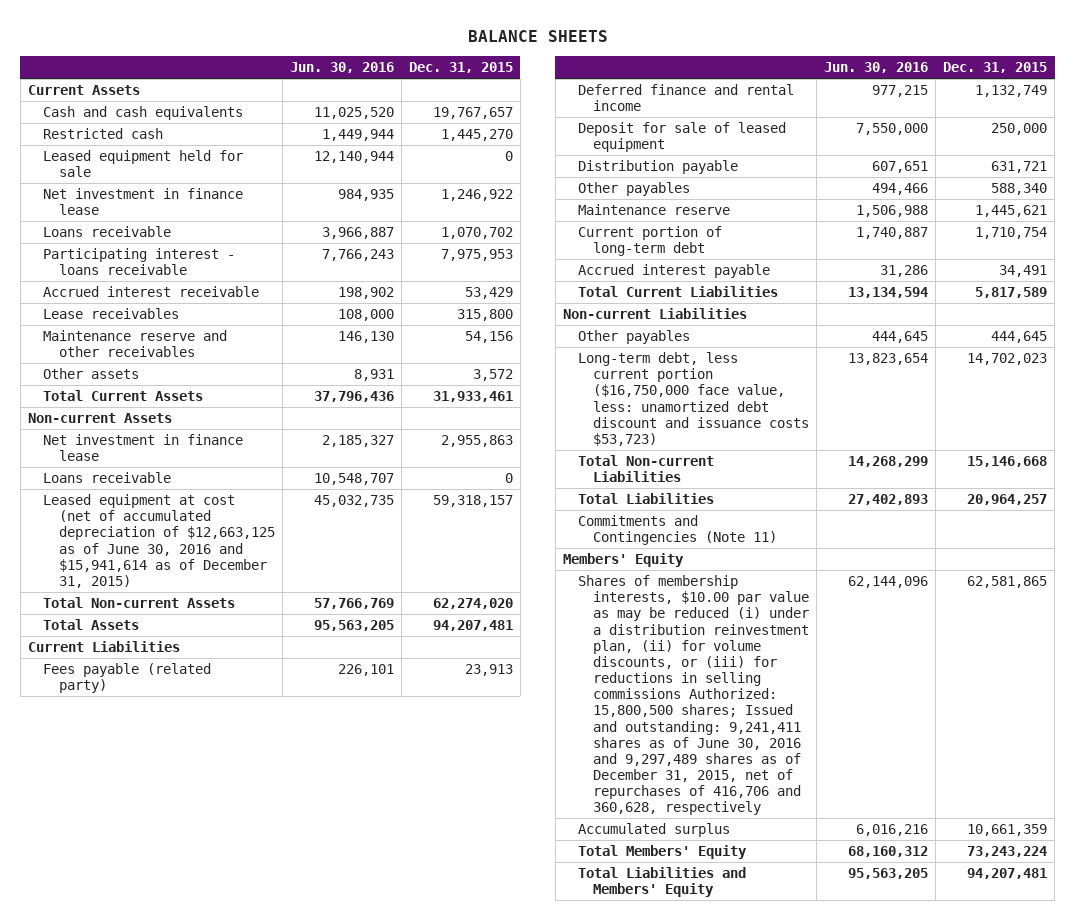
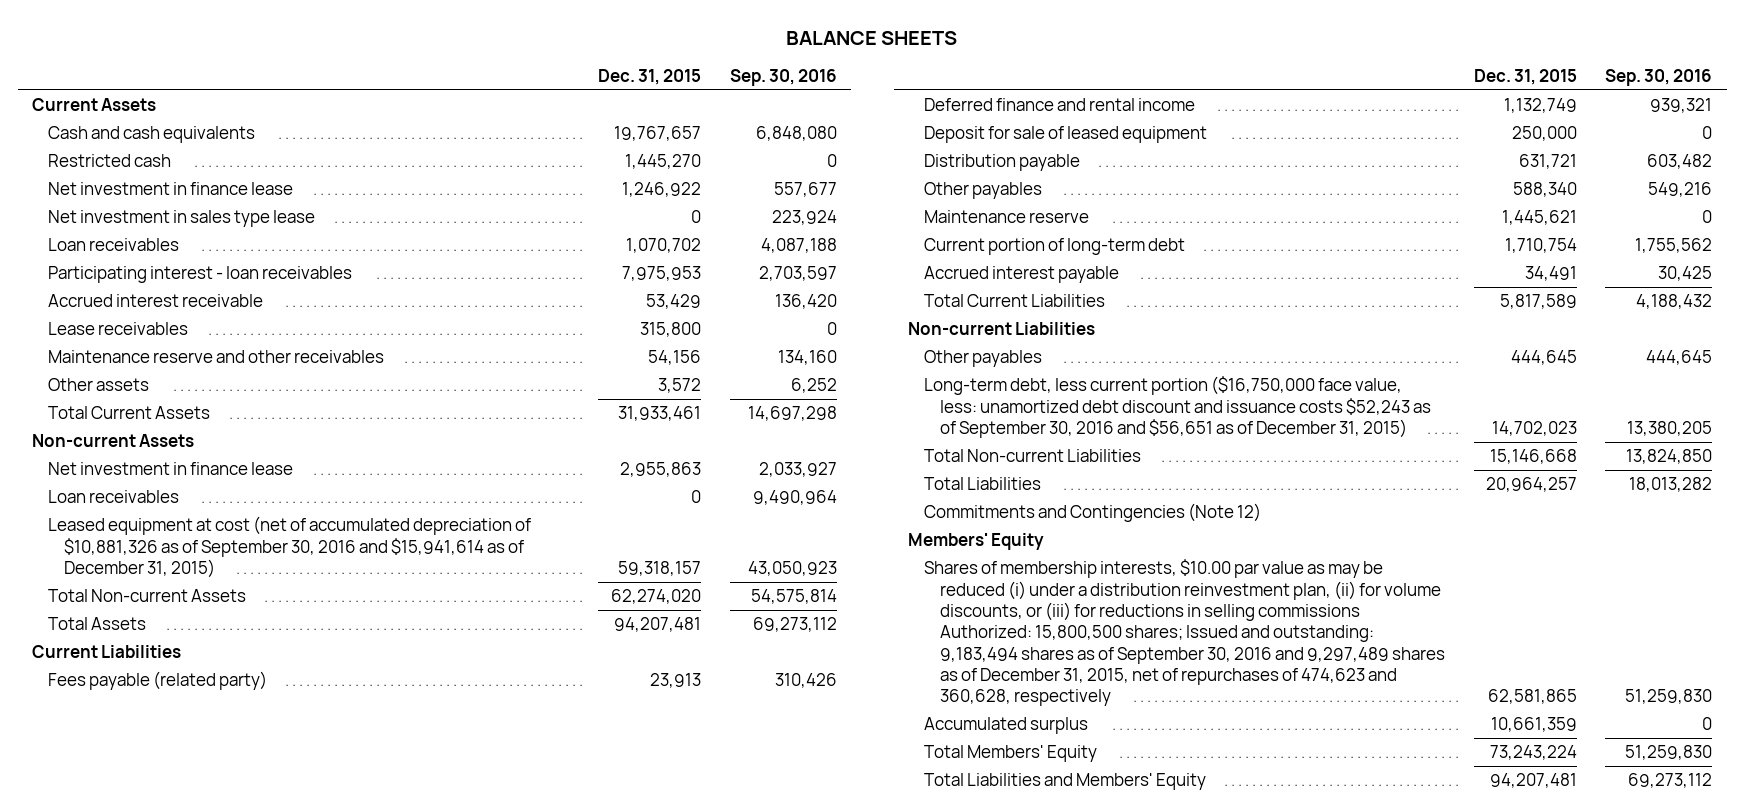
[289,62,394,74] Jun. 30, 2016 -> none
none -> [729,69,837,87] Sep. 30, 2016
[43,150,244,178] Leased equipment held for sale -> none
none -> [48,210,316,228] Net investment in sales type lease
[43,226,172,238] Loans receivable -> [48,238,180,252] Loan receivables
[43,248,236,276] Participating interest - loans receivable -> [48,266,353,284] Participating interest - loan receivables
[43,472,172,484] Loans receivable -> [48,490,180,504] Loan receivables
[43,494,275,588] Leased equipment at cost (net of accumulated depreciation of $12,663,125 as of June 30, 2016 and $15,941,614 as of December 31, 2015) -> [48,516,532,578] Leased equipment at cost (net of accumulated depreciation of $10,881,326 as of September 30, 2016 and $15,941,614 as of December 31, 2015)
[578,352,810,446] Long-term debt, less current portion ($16,750,000 face value, less: unamortized debt discount and issuance costs $53,723) -> [924,376,1431,438] Long-term debt, less current portion ($16,750,000 face value, less: unamortized debt discount and issuance costs $52,243 as of September 30, 2016 and $56,651 as of December 31, 2015)
[578,515,778,546] Commitments and Contingencies (Note 11) -> [924,503,1262,523] Commitments and Contingencies (Note 12)
[578,575,810,816] Shares of membership interests, $10.00 par value as may be reduced (i) under a distribution reinvestment plan, (ii) for volume discounts, or (iii) for reductions in selling commissions Authorized: 15,800,500 shares; Issued and outstanding: 9,241,411 shares as of June 30, 2016 and 9,297,489 shares as of December 31, 2015, net of repurchases of 416,706 and 360,628, respectively -> [924,559,1445,707] Shares of membership interests, $10.00 par value as may be reduced (i) under a distribution reinvestment plan, (ii) for volume discounts, or (iii) for reductions in selling commissions Authorized: 15,800,500 shares; Issued and outstanding: 9,183,494 shares as of September 30, 2016 and 9,297,489 shares as of December 31, 2015, net of repurchases of 474,623 and 360,628, respectively

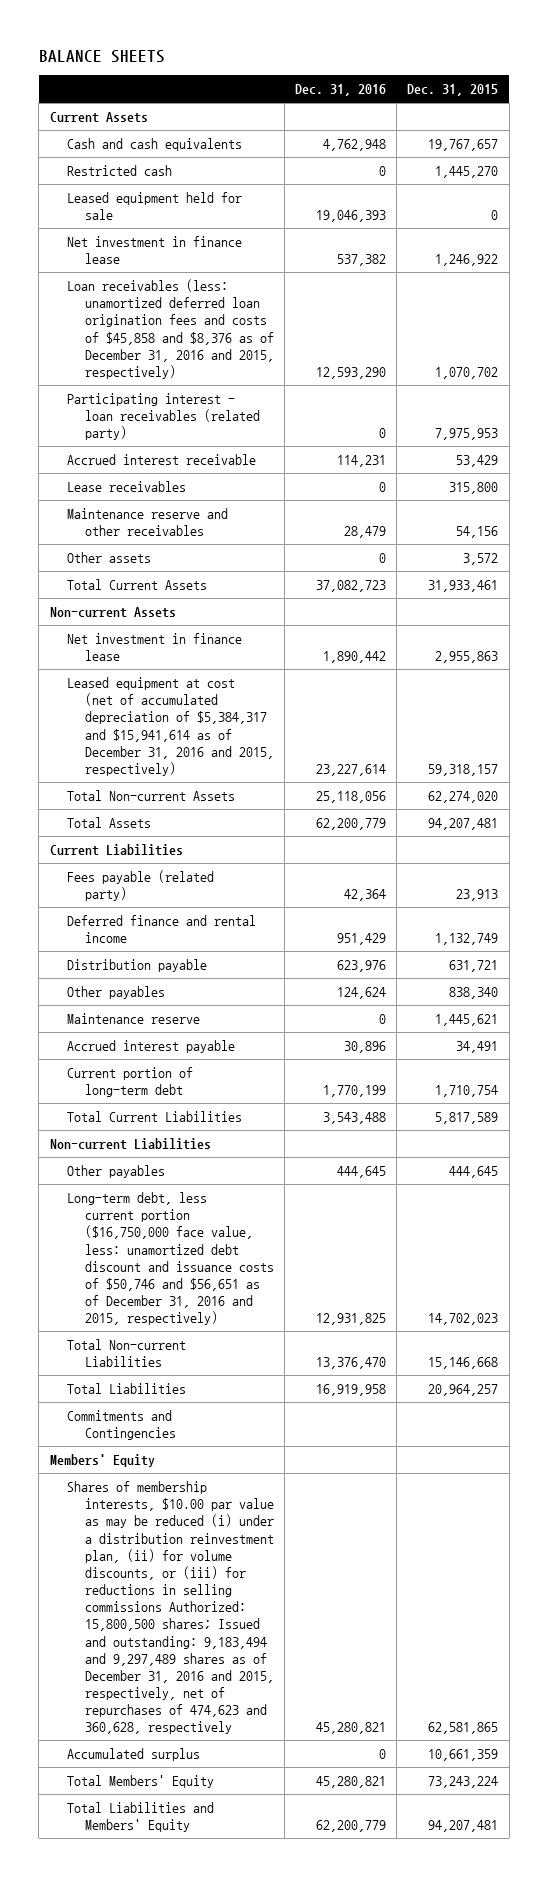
[729,69,837,87] Sep. 30, 2016 -> none
none -> [295,84,387,97] Dec. 31, 2016
none -> [67,192,243,221] Leased equipment held for sale
[48,210,316,228] Net investment in sales type lease -> none
[48,238,180,252] Loan receivables -> [67,279,274,379] Loan receivables (less: unamortized deferred loan origination fees and costs of $45,858 and $8,376 as of December 31, 2016 and 2015, respectively)
[48,266,353,284] Participating interest - loan receivables -> [67,393,260,441] Participating interest - loan receivables (related party)
[48,490,180,504] Loan receivables -> none
[48,516,532,578] Leased equipment at cost (net of accumulated depreciation of $10,881,326 as of September 30, 2016 and $15,941,614 as of December 31, 2015) -> [67,677,274,776] Leased equipment at cost (net of accumulated depreciation of $5,384,317 and $15,941,614 as of December 31, 2016 and 2015, respectively)
[924,126,1208,144] Deposit for sale of leased equipment -> none
[1512,182,1577,198] 588,340 -> [449,987,499,1000] 838,340
[924,238,1186,256] Current portion of long-term debt -> [67,1067,194,1098] Current portion of long-term debt
[924,376,1431,438] Long-term debt, less current portion ($16,750,000 face value, less: unamortized debt discount and issuance costs $52,243 as of September 30, 2016 and $56,651 as of December 31, 2015) -> [67,1192,274,1326] Long-term debt, less current portion ($16,750,000 face value, less: unamortized debt discount and issuance costs of $50,746 and $56,651 as of December 31, 2016 and 2015, respectively)
[924,503,1262,523] Commitments and Contingencies (Note 12) -> [67,1410,176,1441] Commitments and Contingencies
[924,559,1445,707] Shares of membership interests, $10.00 par value as may be reduced (i) under a distribution reinvestment plan, (ii) for volume discounts, or (iii) for reductions in selling commissions Authorized: 15,800,500 shares; Issued and outstanding: 9,183,494 shares as of September 30, 2016 and 9,297,489 shares as of December 31, 2015, net of repurchases of 474,623 and 360,628, respectively -> [67,1481,274,1735] Shares of membership interests, $10.00 par value as may be reduced (i) under a distribution reinvestment plan, (ii) for volume discounts, or (iii) for reductions in selling commissions Authorized: 15,800,500 shares; Issued and outstanding: 9,183,494 and 9,297,489 shares as of December 31, 2016 and 2015, respectively, net of repurchases of 474,623 and 360,628, respectively

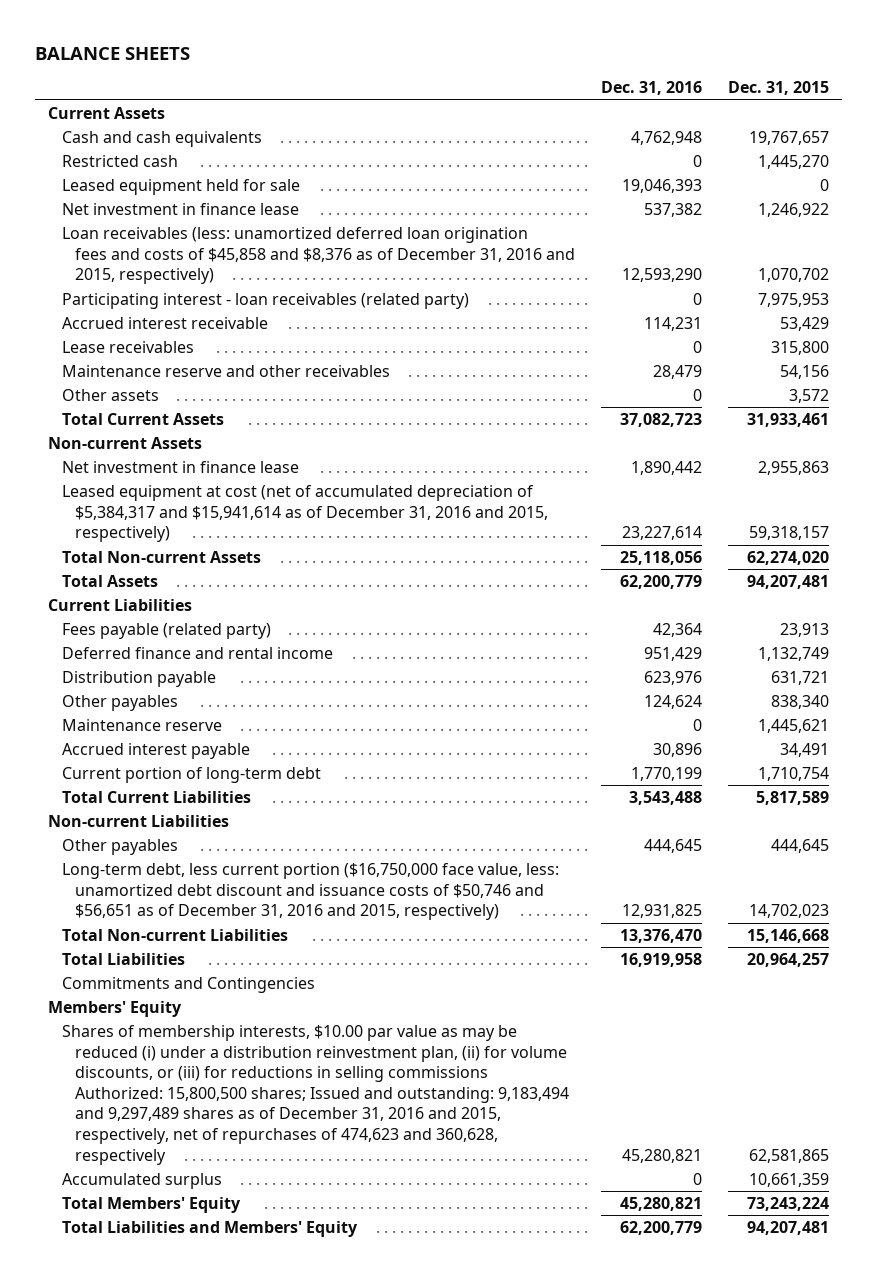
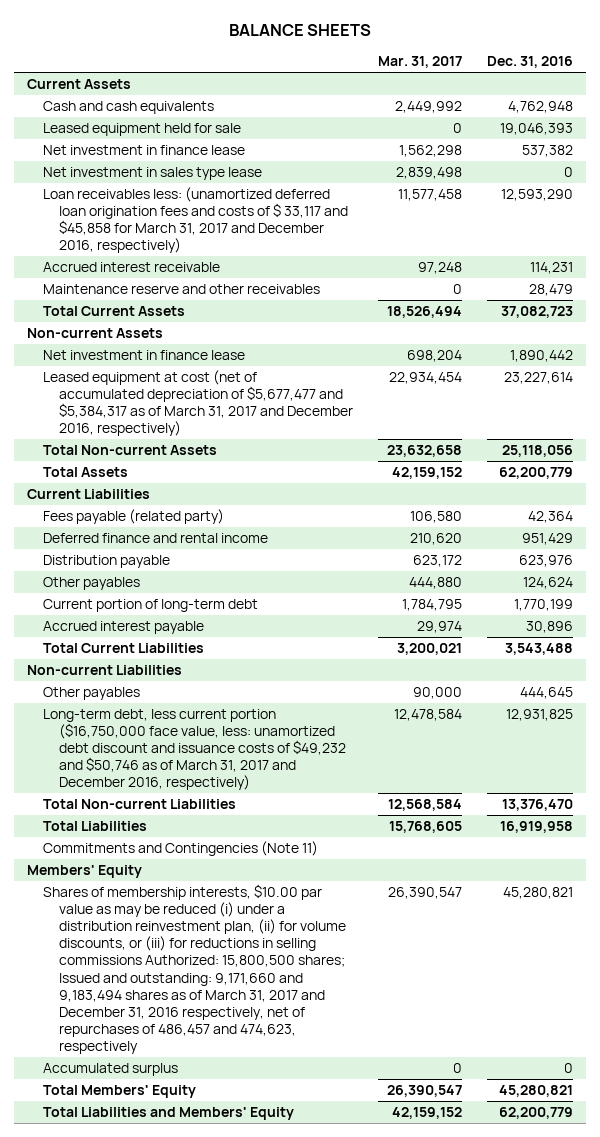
[728,81,830,96] Dec. 31, 2015 -> none
none -> [378,56,463,69] Mar. 31, 2017
[61,154,178,167] Restricted cash -> none
[61,292,469,309] Participating interest - loan receivables (related party) -> none
none -> [42,167,262,181] Net investment in sales type lease
[61,226,576,285] Loan receivables (less: unamortized deferred loan origination fees and costs of $45,858 and $8,376 as of December 31, 2016 and 2015, respectively) -> [42,187,348,254] Loan receivables less: (unamortized deferred loan origination fees and costs of $ 33,117 and $45,858 for March 31, 2017 and December 2016, respectively)
[61,340,194,353] Lease receivables -> none
[61,388,159,401] Other assets -> none
[61,484,549,543] Leased equipment at cost (net of accumulated depreciation of $5,384,317 and $15,941,614 as of December 31, 2016 and 2015, respectively) -> [42,370,353,437] Leased equipment at cost (net of accumulated depreciation of $5,677,477 and $5,384,317 as of March 31, 2017 and December 2016, respectively)
[61,718,222,731] Maintenance reserve -> none
[61,742,250,759] Accrued interest payable -> [42,621,204,635] Accrued interest payable
[61,862,559,921] Long-term debt, less current portion ($16,750,000 face value, less: unamortized debt discount and issuance costs of $50,746 and $56,651 as of December 31, 2016 and 2015, respectively) -> [42,709,346,791] Long-term debt, less current portion ($16,750,000 face value, less: unamortized debt discount and issuance costs of $49,232 and $50,746 as of March 31, 2017 and December 2016, respectively)
[61,976,315,993] Commitments and Contingencies -> [42,841,318,857] Commitments and Contingencies (Note 11)
[61,1024,570,1165] Shares of membership interests, $10.00 par value as may be reduced (i) under a distribution reinvestment plan, (ii) for volume discounts, or (iii) for reductions in selling commissions Authorized: 15,800,500 shares; Issued and outstanding: 9,183,494 and 9,297,489 shares as of December 31, 2016 and 2015, respectively, net of repurchases of 474,623 and 360,628, respectively -> [42,884,346,1054] Shares of membership interests, $10.00 par value as may be reduced (i) under a distribution reinvestment plan, (ii) for volume discounts, or (iii) for reductions in selling commissions Authorized: 15,800,500 shares; Issued and outstanding: 9,171,660 and 9,183,494 shares as of March 31, 2017 and December 31, 2016 respectively, net of repurchases of 486,457 and 474,623, respectively

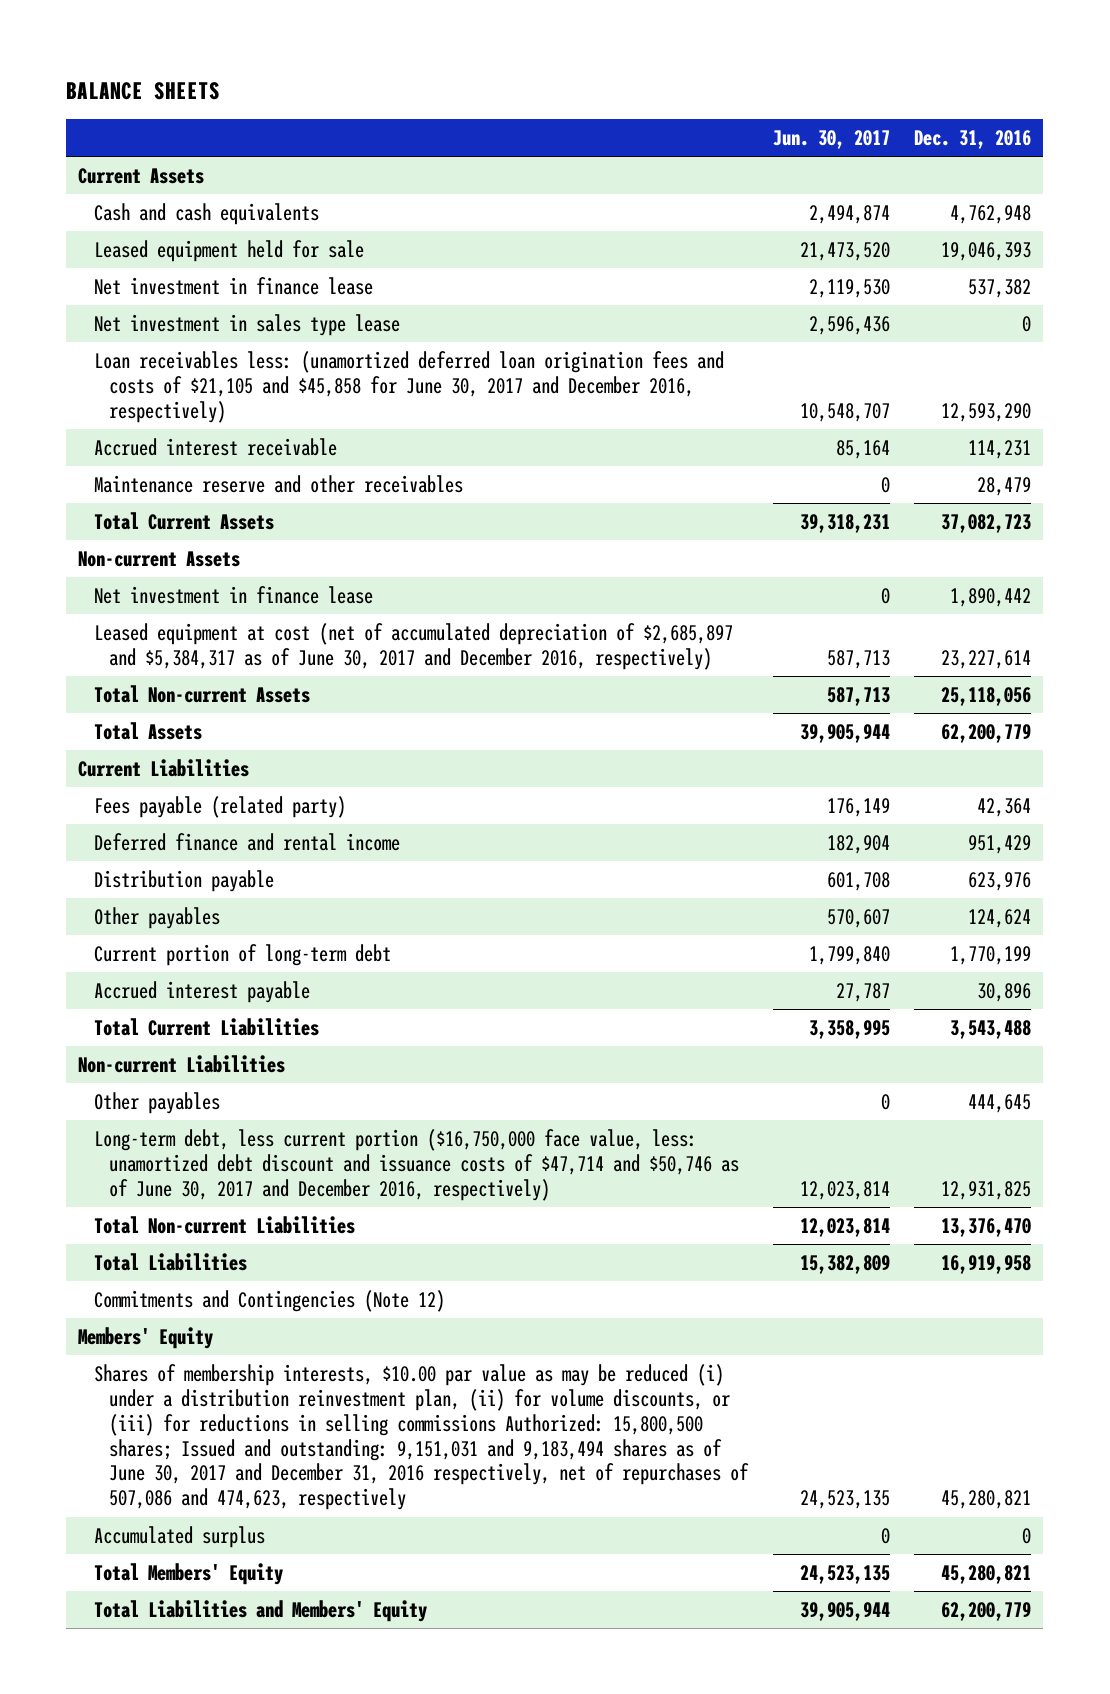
[378,56,463,69] Mar. 31, 2017 -> none
none -> [772,130,890,150] Jun. 30, 2017
[42,187,348,254] Loan receivables less: (unamortized deferred loan origination fees and costs of $ 33,117 and $45,858 for March 31, 2017 and December 2016, respectively) -> [93,350,724,423] Loan receivables less: (unamortized deferred loan origination fees and costs of $21,105 and $45,858 for June 30, 2017 and December 2016, respectively)
[42,370,353,437] Leased equipment at cost (net of accumulated depreciation of $5,677,477 and $5,384,317 as of March 31, 2017 and December 2016, respectively) -> [93,622,733,670] Leased equipment at cost (net of accumulated depreciation of $2,685,897 and $5,384,317 as of June 30, 2017 and December 2016, respectively)
[42,709,346,791] Long-term debt, less current portion ($16,750,000 face value, less: unamortized debt discount and issuance costs of $49,232 and $50,746 as of March 31, 2017 and December 2016, respectively) -> [93,1128,740,1201] Long-term debt, less current portion ($16,750,000 face value, less: unamortized debt discount and issuance costs of $47,714 and $50,746 as of June 30, 2017 and December 2016, respectively)
[42,841,318,857] Commitments and Contingencies (Note 11) -> [93,1289,445,1312] Commitments and Contingencies (Note 12)
[42,884,346,1054] Shares of membership interests, $10.00 par value as may be reduced (i) under a distribution reinvestment plan, (ii) for volume discounts, or (iii) for reductions in selling commissions Authorized: 15,800,500 shares; Issued and outstanding: 9,171,660 and 9,183,494 shares as of March 31, 2017 and December 31, 2016 respectively, net of repurchases of 486,457 and 474,623, respectively -> [93,1363,750,1511] Shares of membership interests, $10.00 par value as may be reduced (i) under a distribution reinvestment plan, (ii) for volume discounts, or (iii) for reductions in selling commissions Authorized: 15,800,500 shares; Issued and outstanding: 9,151,031 and 9,183,494 shares as of June 30, 2017 and December 31, 2016 respectively, net of repurchases of 507,086 and 474,623, respectively

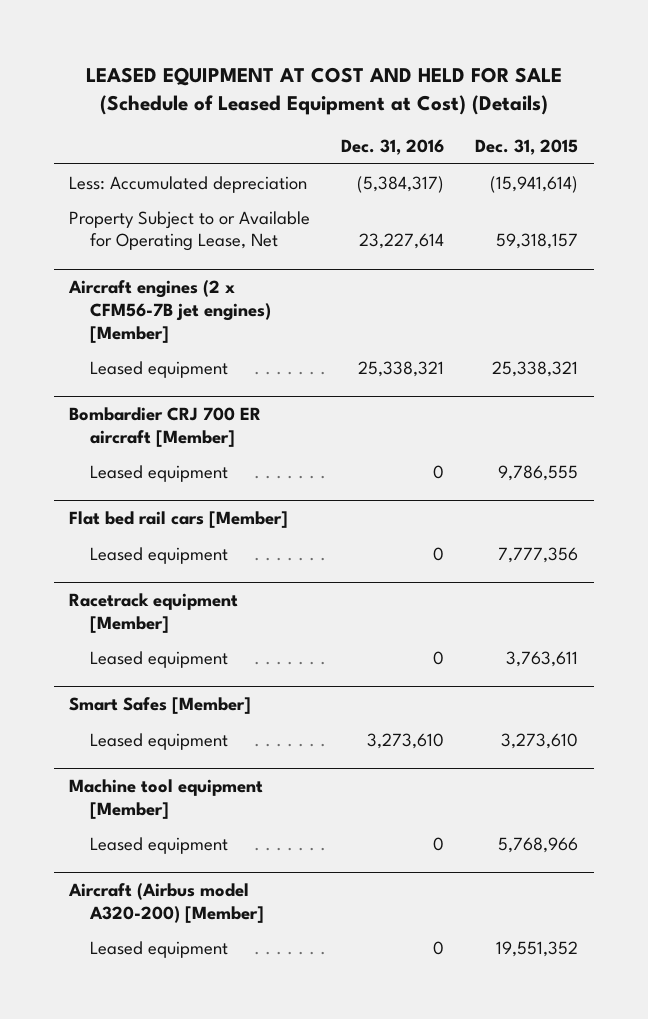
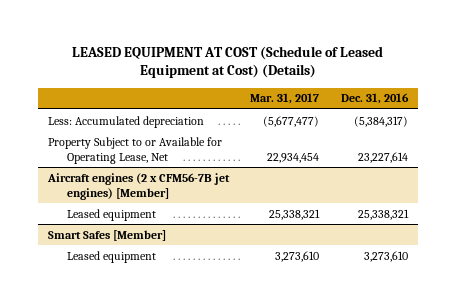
[85,67,562,116] LEASED EQUIPMENT AT COST AND HELD FOR SALE (Schedule of Leased Equipment at Cost) (Details) -> [71,45,383,79] LEASED EQUIPMENT AT COST (Schedule of Leased Equipment at Cost) (Details)
[475,139,579,156] Dec. 31, 2015 -> none
none -> [250,93,320,105] Mar. 31, 2017
[69,407,262,447] Bombardier CRJ 700 ER aircraft [Member] -> none
[89,464,228,482] Leased equipment -> none
[69,511,289,529] Flat bed rail cars [Member] -> none
[89,546,228,564] Leased equipment -> none
[69,593,239,633] Racetrack equipment [Member] -> none
[89,650,228,668] Leased equipment -> none
[69,779,264,819] Machine tool equipment [Member] -> none
[89,836,228,854] Leased equipment -> none
[68,883,264,923] Aircraft (Airbus model A320-200) [Member] -> none
[89,940,228,958] Leased equipment -> none

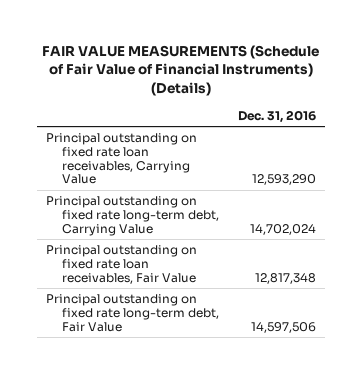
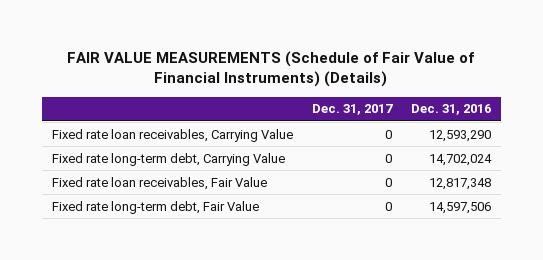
none -> [311,104,393,116] Dec. 31, 2017
[46,133,198,185] Principal outstanding on fixed rate loan receivables, Carrying Value -> [51,128,293,142] Fixed rate loan receivables, Carrying Value
[46,196,220,236] Principal outstanding on fixed rate long-term debt, Carrying Value -> [51,152,285,166] Fixed rate long-term debt, Carrying Value
[46,245,198,284] Principal outstanding on fixed rate loan receivables, Fair Value -> [51,176,267,190] Fixed rate loan receivables, Fair Value
[46,294,220,332] Principal outstanding on fixed rate long-term debt, Fair Value -> [51,200,259,214] Fixed rate long-term debt, Fair Value

